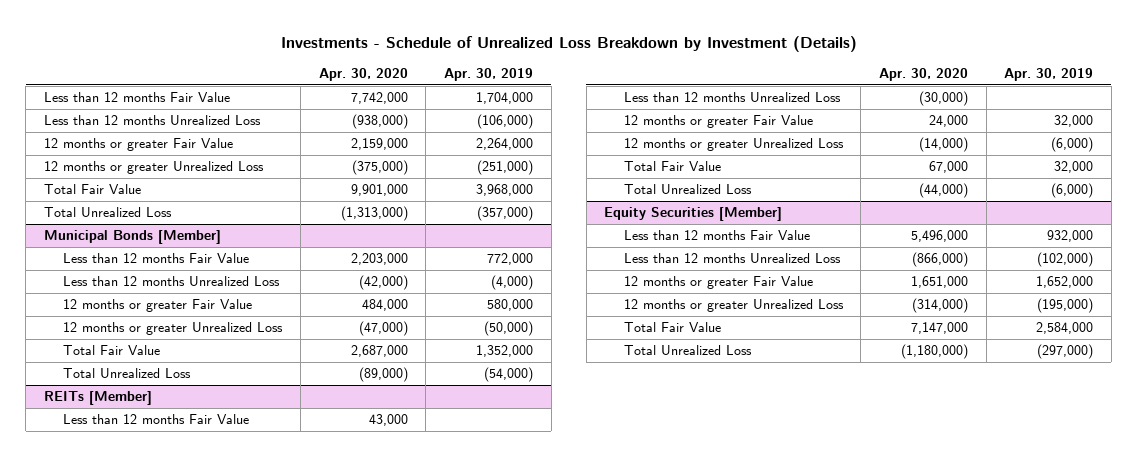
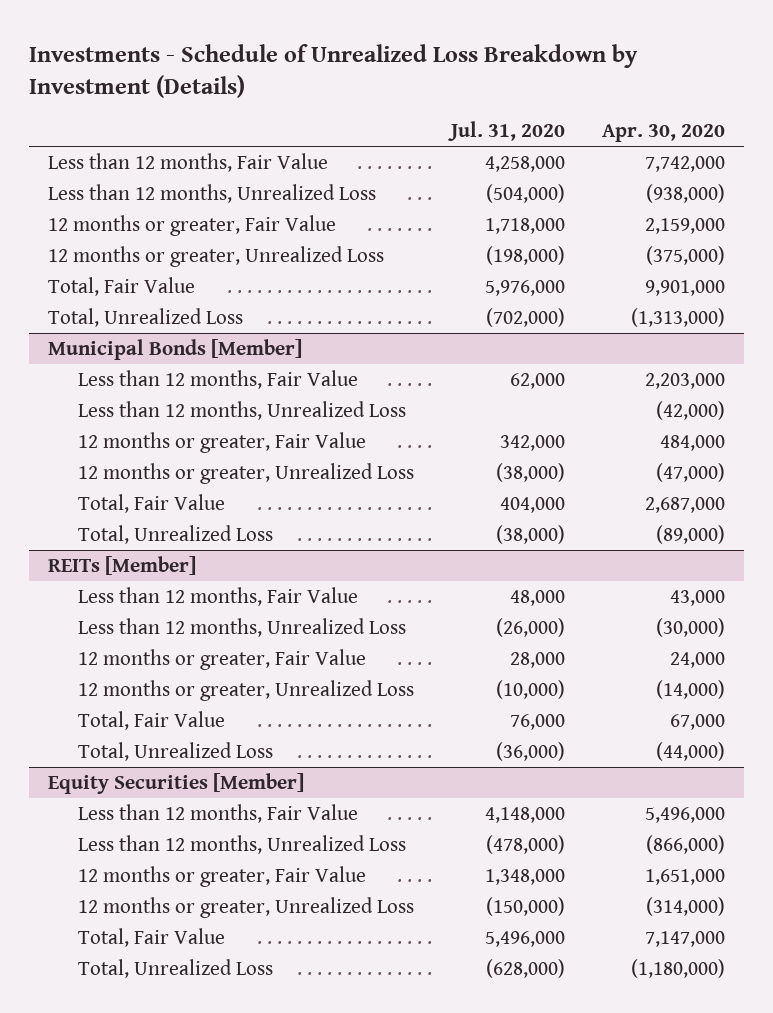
[443,68,533,82] Apr. 30, 2019 -> none
none -> [448,121,566,142] Jul. 31, 2020
[43,92,230,103] Less than 12 months Fair Value -> [47,153,328,173] Less than 12 months, Fair Value
[43,115,261,126] Less than 12 months Unrealized Loss -> [47,184,376,204] Less than 12 months, Unrealized Loss
[43,138,233,152] 12 months or greater Fair Value -> [47,215,336,237] 12 months or greater, Fair Value
[43,161,264,175] 12 months or greater Unrealized Loss -> [47,246,384,268] 12 months or greater, Unrealized Loss
[43,184,141,195] Total Fair Value -> [47,277,195,297] Total, Fair Value
[43,207,172,218] Total Unrealized Loss -> [47,308,243,328] Total, Unrealized Loss
[63,253,250,264] Less than 12 months Fair Value -> [77,370,358,390] Less than 12 months, Fair Value
[63,276,281,287] Less than 12 months Unrealized Loss -> [77,401,406,421] Less than 12 months, Unrealized Loss
[63,299,253,313] 12 months or greater Fair Value -> [77,432,366,454] 12 months or greater, Fair Value
[63,322,284,336] 12 months or greater Unrealized Loss -> [77,463,414,485] 12 months or greater, Unrealized Loss
[63,345,161,356] Total Fair Value -> [77,494,225,514] Total, Fair Value
[63,368,192,379] Total Unrealized Loss -> [77,525,273,545] Total, Unrealized Loss
[63,414,250,425] Less than 12 months Fair Value -> [77,587,358,607] Less than 12 months, Fair Value
[623,92,841,103] Less than 12 months Unrealized Loss -> [77,618,406,638] Less than 12 months, Unrealized Loss
[623,115,813,129] 12 months or greater Fair Value -> [77,649,366,671] 12 months or greater, Fair Value
[623,138,844,152] 12 months or greater Unrealized Loss -> [77,680,414,702] 12 months or greater, Unrealized Loss
[623,161,721,172] Total Fair Value -> [77,711,225,731] Total, Fair Value
[623,184,752,195] Total Unrealized Loss -> [77,742,273,762] Total, Unrealized Loss
[623,230,810,241] Less than 12 months Fair Value -> [77,804,358,824] Less than 12 months, Fair Value
[623,253,841,264] Less than 12 months Unrealized Loss -> [77,835,406,855] Less than 12 months, Unrealized Loss
[623,276,813,290] 12 months or greater Fair Value -> [77,866,366,888] 12 months or greater, Fair Value
[623,299,844,313] 12 months or greater Unrealized Loss -> [77,897,414,919] 12 months or greater, Unrealized Loss
[623,322,721,333] Total Fair Value -> [77,928,225,948] Total, Fair Value
[623,345,752,356] Total Unrealized Loss -> [77,959,273,979] Total, Unrealized Loss

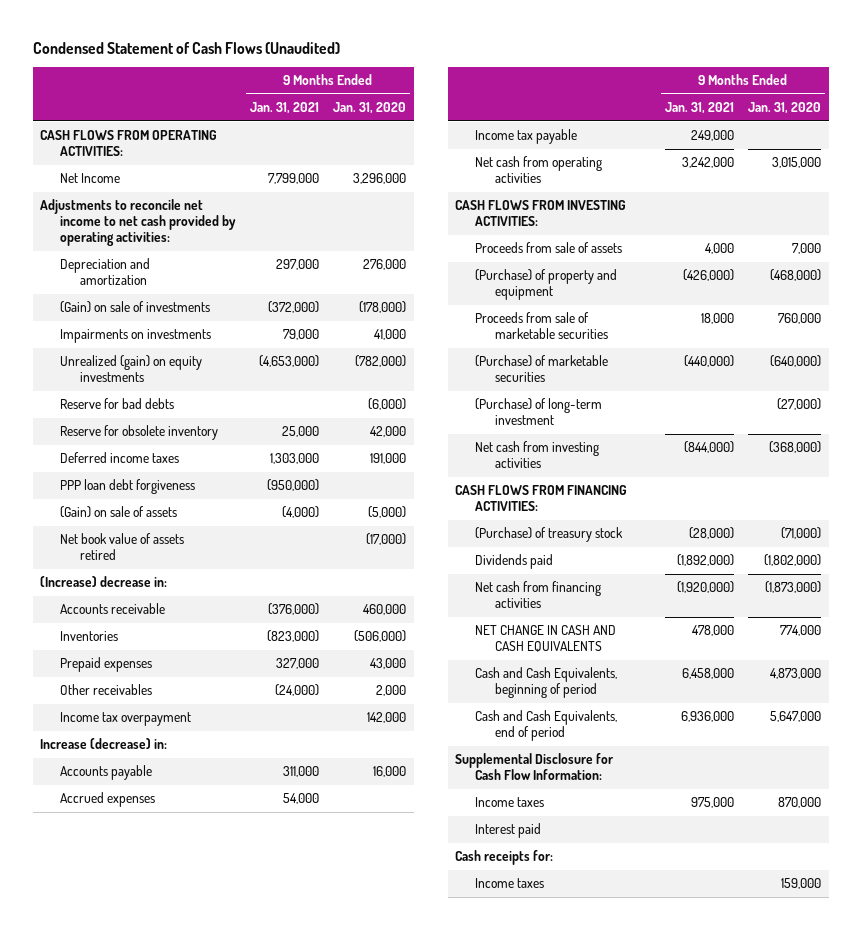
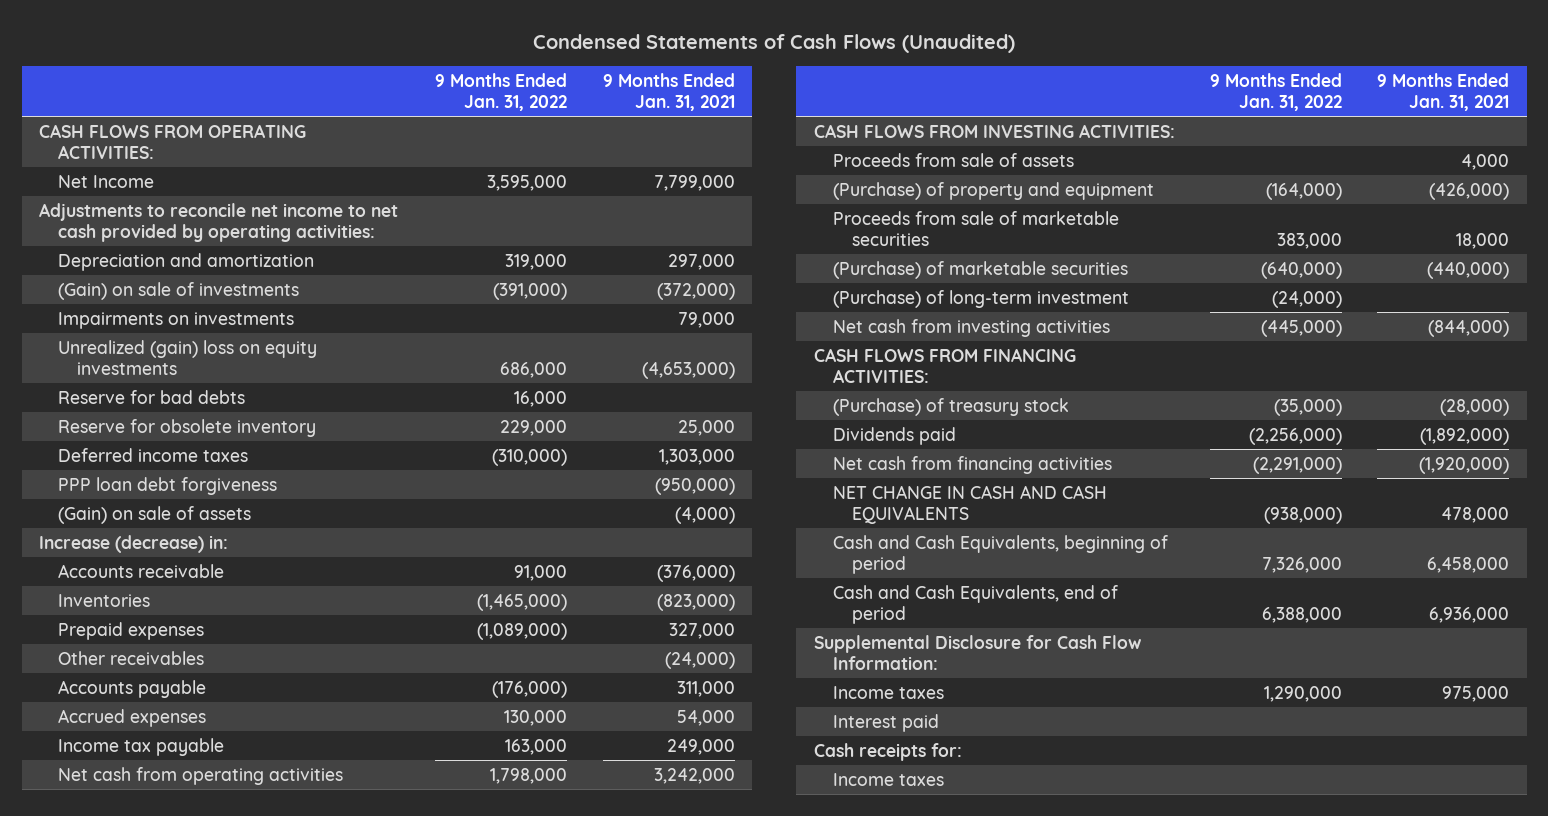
[32,41,340,54] Condensed Statement of Cash Flows (Unaudited) -> [533,33,1016,53] Condensed Statements of Cash Flows (Unaudited)
[333,102,407,115] Jan. 31, 2020 -> none
none -> [435,73,568,112] 9 Months Ended Jan. 31, 2022
[59,355,202,383] Unrealized (gain) on equity investments -> [58,339,318,375] Unrealized (gain) loss on equity investments
[59,533,184,561] Net book value of assets retired -> none
[40,576,168,588] (Increase) decrease in: -> none
[40,738,168,750] Increase (decrease) in: -> [39,534,229,553] Increase (decrease) in:
[59,712,191,727] Income tax overpayment -> none

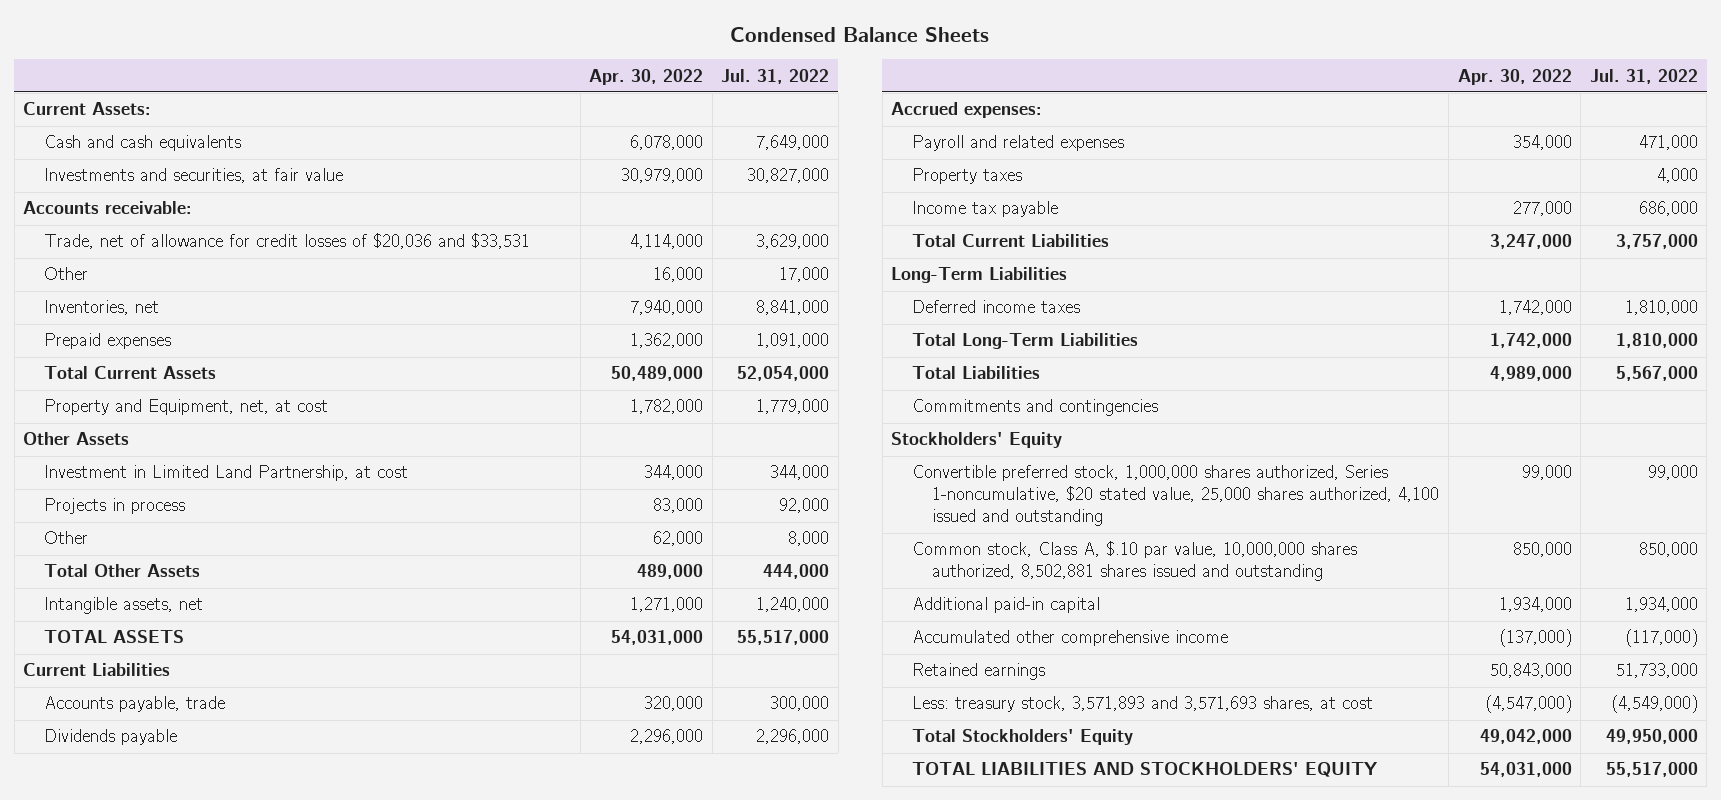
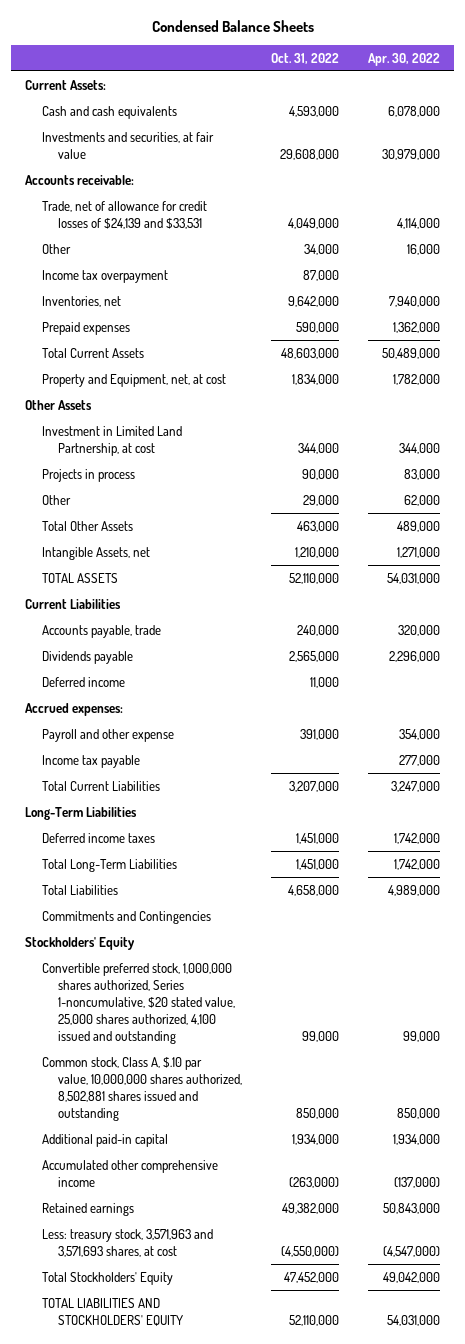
[721,68,830,84] Jul. 31, 2022 -> none
none -> [270,52,339,64] Oct. 31, 2022
[43,233,530,250] Trade, net of allowance for credit losses of $20,036 and $33,531 -> [41,200,207,229] Trade, net of allowance for credit losses of $24,139 and $33,531
none -> [41,269,168,283] Income tax overpayment
[43,597,203,615] Intangible assets, net -> [41,546,150,560] Intangible Assets, net
none -> [41,676,125,687] Deferred income
[911,168,1022,185] Property taxes -> none
[911,135,1124,152] Payroll and related expenses -> [41,728,174,742] Payroll and other expense
[911,399,1158,417] Commitments and contingencies -> [41,910,211,924] Commitments and Contingencies
[911,696,1373,713] Less: treasury stock, 3,571,893 and 3,571,693 shares, at cost -> [41,1228,213,1257] Less: treasury stock, 3,571,963 and 3,571,693 shares, at cost

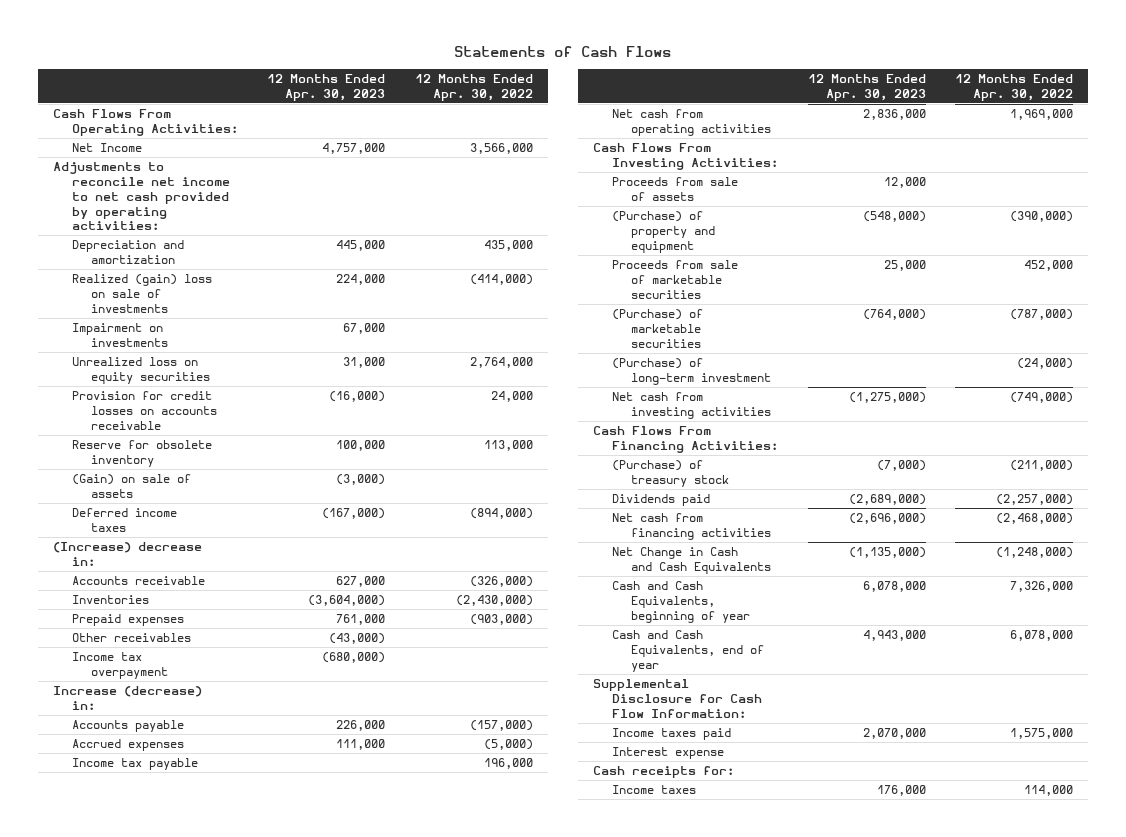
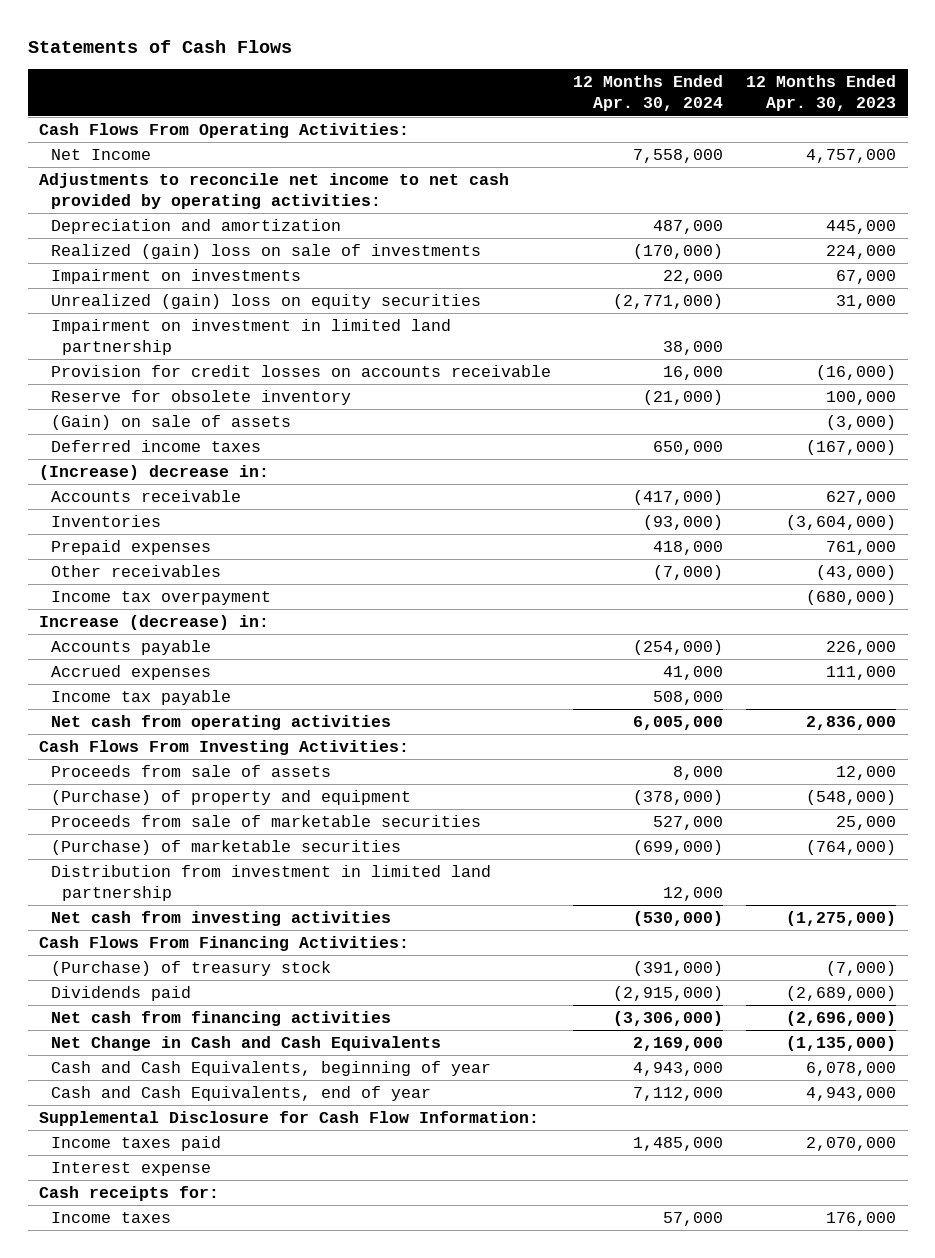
[414,73,533,101] 12 Months Ended Apr. 30, 2022 -> none
none -> [573,75,724,112] 12 Months Ended Apr. 30, 2024
[71,357,210,384] Unrealized loss on equity securities -> [50,294,481,310] Unrealized (gain) loss on equity securities
none -> [50,319,451,356] Impairment on investment in limited land partnership
[612,358,772,385] (Purchase) of long-term investment -> none
none -> [50,865,491,902] Distribution from investment in limited land partnership

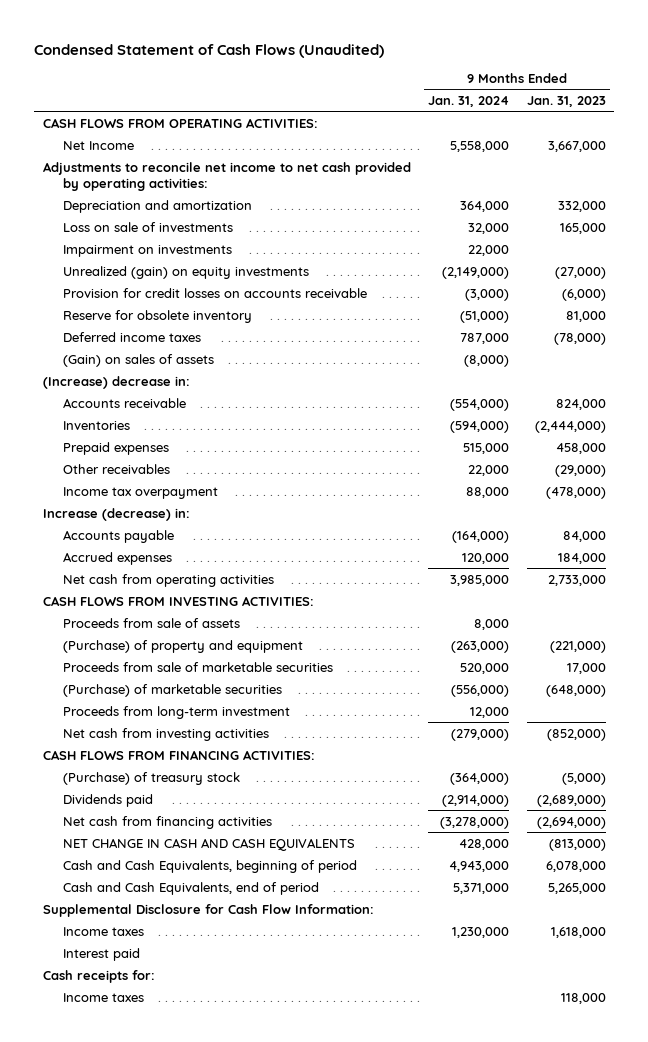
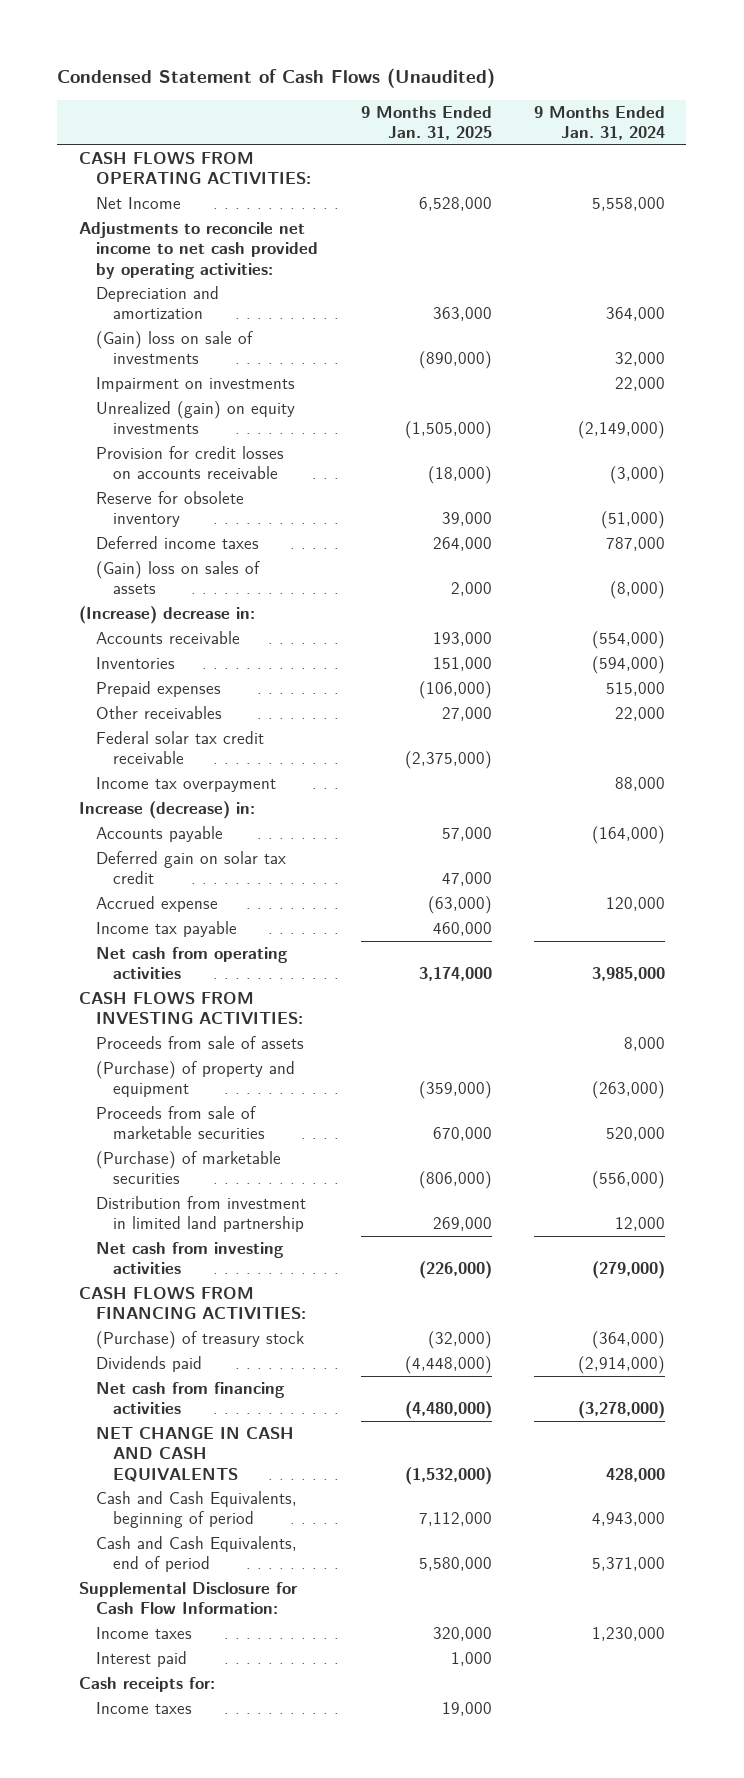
[526,95,606,107] Jan. 31, 2023 -> none
none -> [360,105,492,140] 9 Months Ended Jan. 31, 2025
[63,221,234,232] Loss on sale of investments -> [96,331,254,365] (Gain) loss on sale of investments
[63,353,215,367] (Gain) on sales of assets -> [96,561,261,595] (Gain) loss on sales of assets
none -> [96,731,265,765] Federal solar tax credit receivable
none -> [96,851,287,885] Deferred gain on solar tax credit
[63,551,173,565] Accrued expenses -> [96,896,219,913] Accrued expense
none -> [96,921,238,938] Income tax payable
[63,705,291,719] Proceeds from long-term investment -> none
none -> [96,1196,307,1233] Distribution from investment in limited land partnership

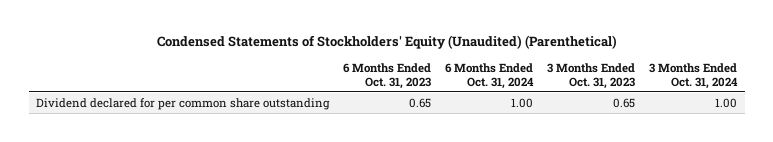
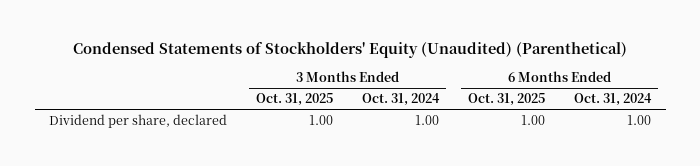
[342,62,431,89] 6 Months Ended Oct. 31, 2023 -> none
[547,62,636,89] 3 Months Ended Oct. 31, 2023 -> none
none -> [256,93,334,107] Oct. 31, 2025
none -> [468,93,546,107] Oct. 31, 2025
[35,98,330,111] Dividend declared for per common share outstanding -> [49,114,228,129] Dividend per share, declared

